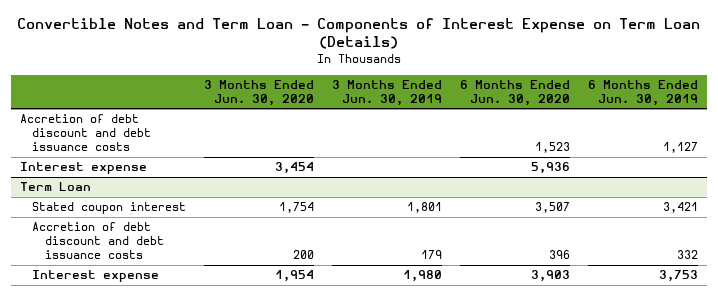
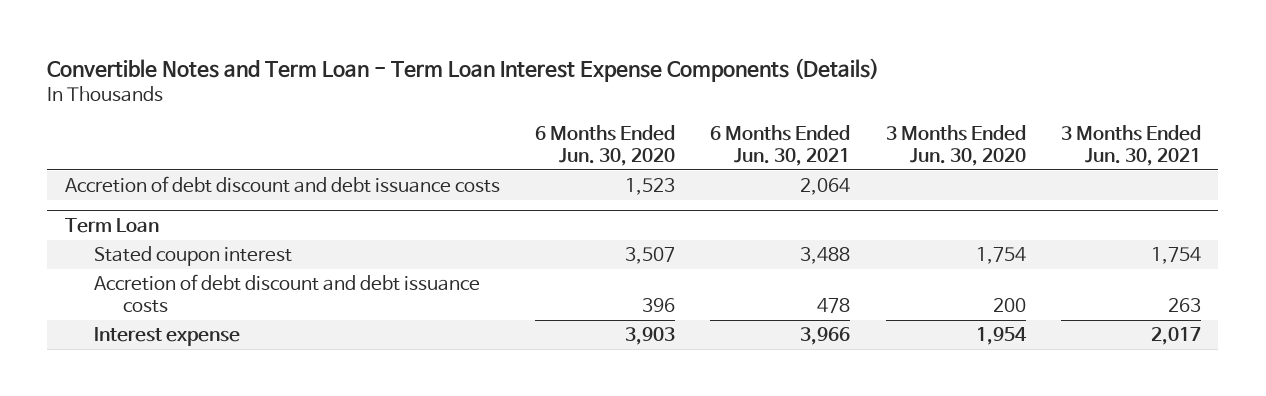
[17,17,701,50] Convertible Notes and Term Loan - Components of Interest Expense on Term Loan (Details) -> [47,57,880,82] Convertible Notes and Term Loan - Term Loan Interest Expense Components (Details)
[332,79,443,106] 3 Months Ended Jun. 30, 2019 -> none
[588,79,699,106] 6 Months Ended Jun. 30, 2019 -> none
none -> [710,125,851,166] 6 Months Ended Jun. 30, 2021
none -> [1060,125,1201,166] 3 Months Ended Jun. 30, 2021
[19,162,147,175] Interest expense -> none

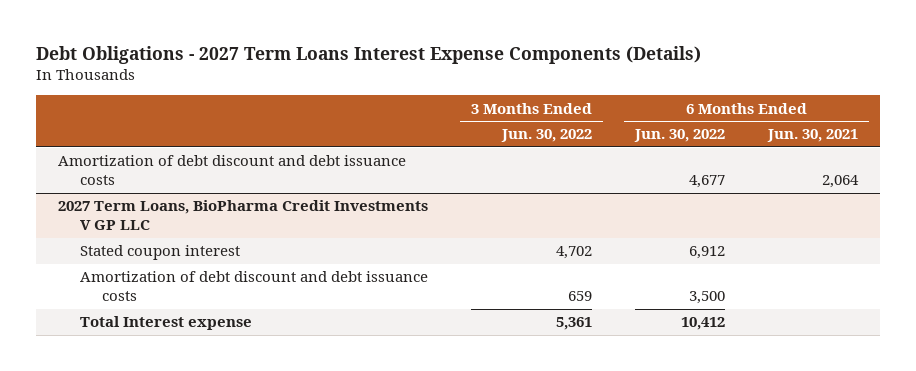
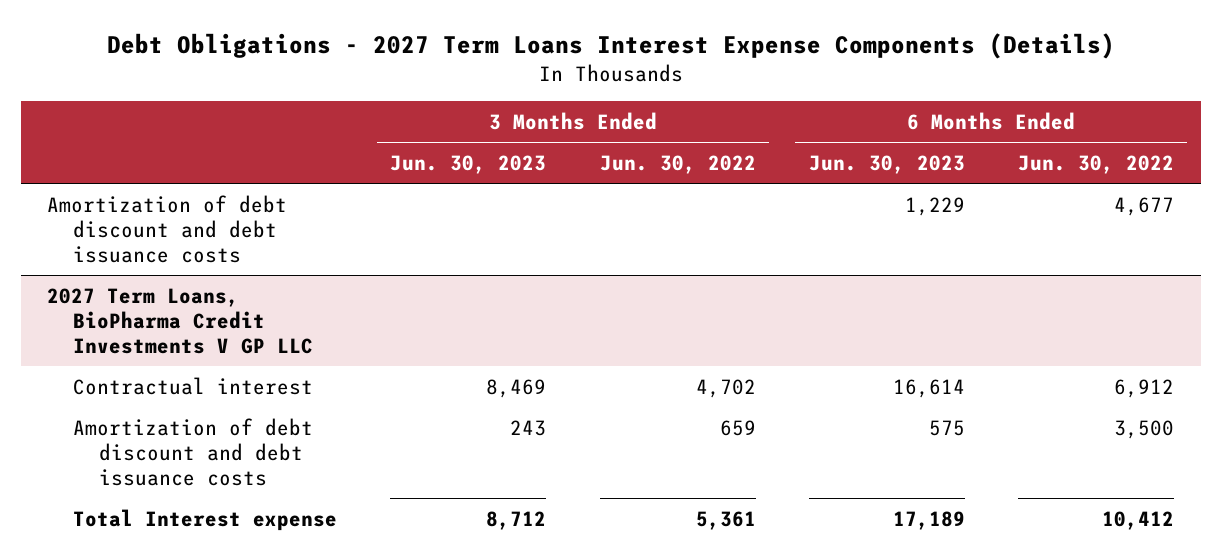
[767,129,859,143] Jun. 30, 2021 -> none
none -> [390,154,547,174] Jun. 30, 2023
none -> [808,154,965,174] Jun. 30, 2023
[80,245,241,261] Stated coupon interest -> [72,376,313,395] Contractual interest

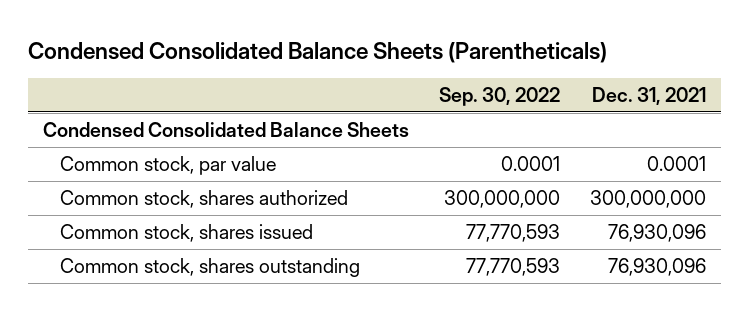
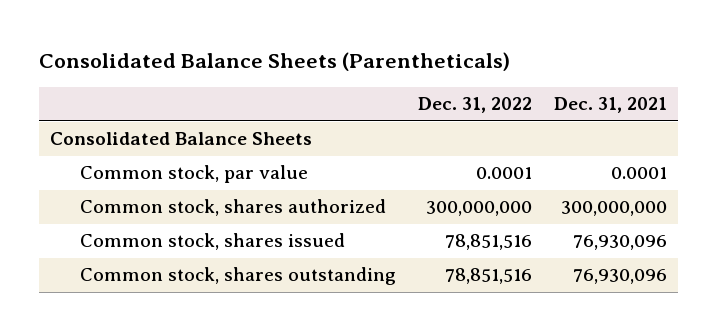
[28,41,608,63] Condensed Consolidated Balance Sheets (Parentheticals) -> [38,52,510,72] Consolidated Balance Sheets (Parentheticals)
[439,87,561,107] Sep. 30, 2022 -> none
none -> [417,97,532,114] Dec. 31, 2022
[43,122,410,138] Condensed Consolidated Balance Sheets -> [49,132,312,146] Consolidated Balance Sheets

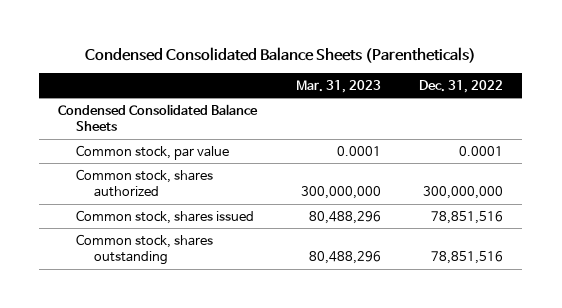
[38,52,510,72] Consolidated Balance Sheets (Parentheticals) -> [84,46,476,63] Condensed Consolidated Balance Sheets (Parentheticals)
[554,97,668,114] Dec. 31, 2021 -> none
none -> [295,79,381,93] Mar. 31, 2023
[49,132,312,146] Consolidated Balance Sheets -> [58,103,259,132] Condensed Consolidated Balance Sheets

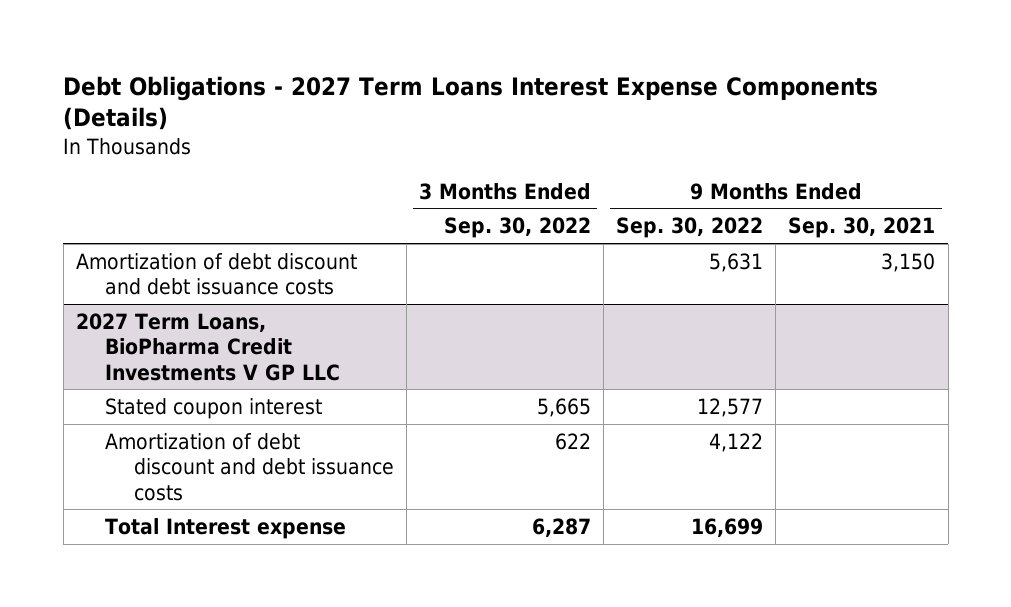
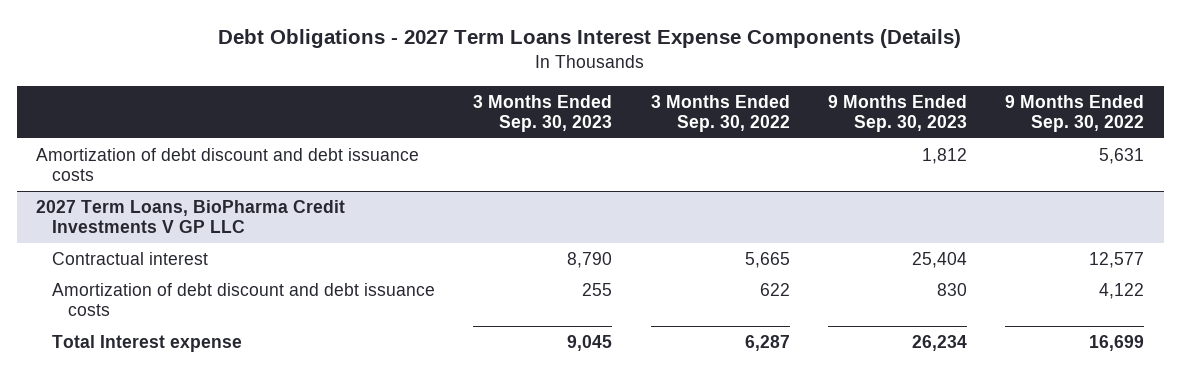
[788,217,936,239] Sep. 30, 2021 -> none
none -> [473,94,613,133] 3 Months Ended Sep. 30, 2023
none -> [828,94,968,133] 9 Months Ended Sep. 30, 2023
[104,397,322,419] Stated coupon interest -> [51,251,208,265] Contractual interest

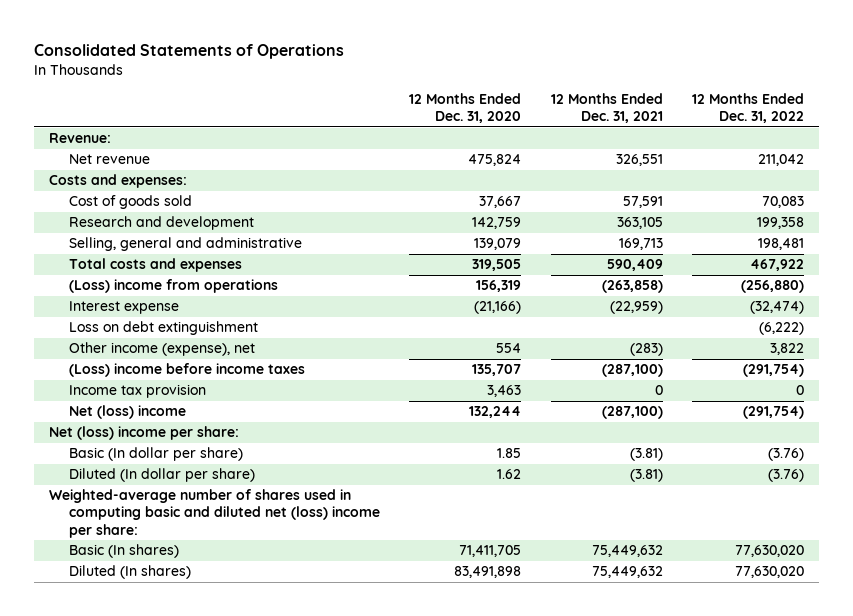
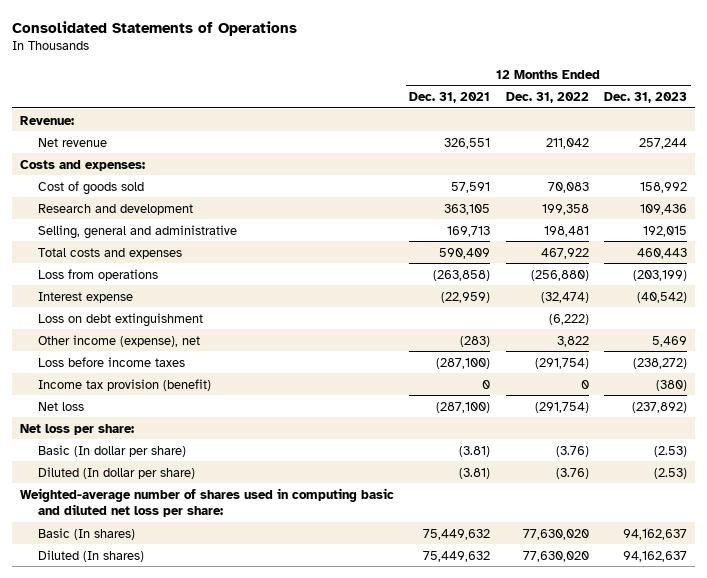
[409,93,522,124] 12 Months Ended Dec. 31, 2020 -> none
none -> [603,92,687,104] Dec. 31, 2023
[68,279,278,294] (Loss) income from operations -> [37,268,158,281] Loss from operations
[68,363,305,378] (Loss) income before income taxes -> [37,356,185,367] Loss before income taxes
[68,384,206,399] Income tax provision -> [37,378,211,391] Income tax provision (benefit)
[68,405,186,420] Net (loss) income -> [37,401,84,411] Net loss
[48,426,239,441] Net (loss) income per share: -> [20,423,135,435] Net loss per share:
[48,489,380,538] Weighted-average number of shares used in computing basic and diluted net (loss) income per share: -> [20,487,395,518] Weighted-average number of shares used in computing basic and diluted net loss per share:

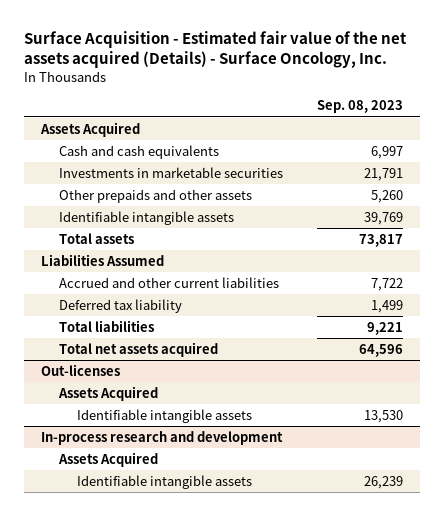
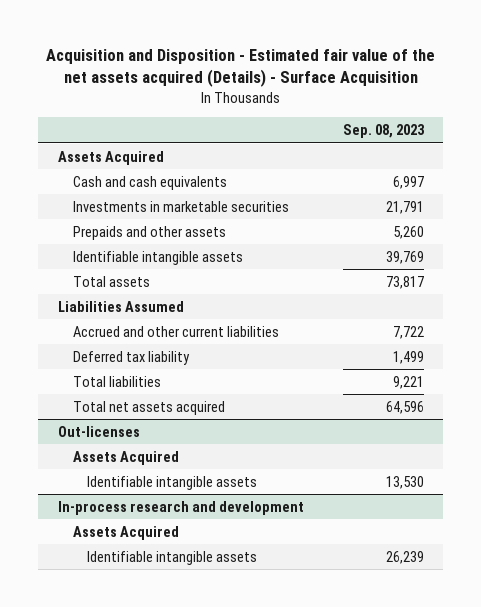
[24,31,408,69] Surface Acquisition - Estimated fair value of the net assets acquired (Details) - Surface Oncology, Inc. -> [45,48,435,88] Acquisition and Disposition - Estimated fair value of the net assets acquired (Details) - Surface Acquisition
[58,188,252,203] Other prepaids and other assets -> [72,225,226,240] Prepaids and other assets

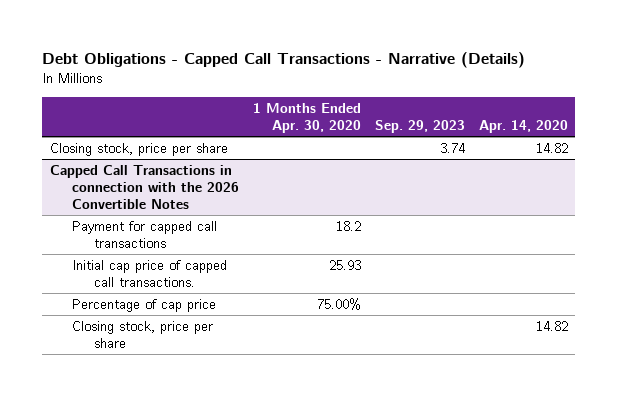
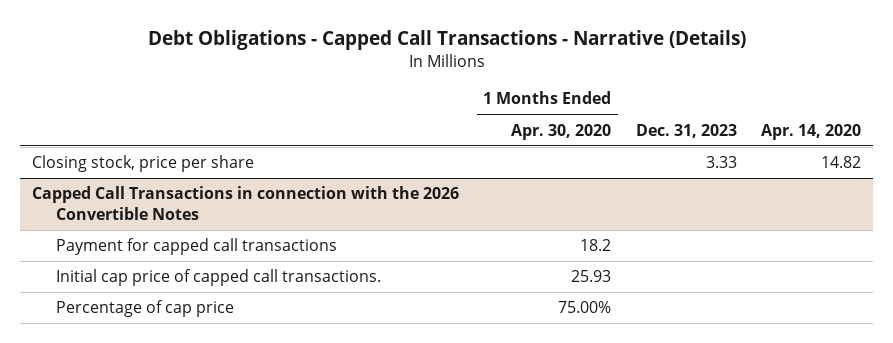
[375,120,466,134] Sep. 29, 2023 -> none
none -> [635,123,737,138] Dec. 31, 2023
[71,320,213,348] Closing stock, price per share -> none

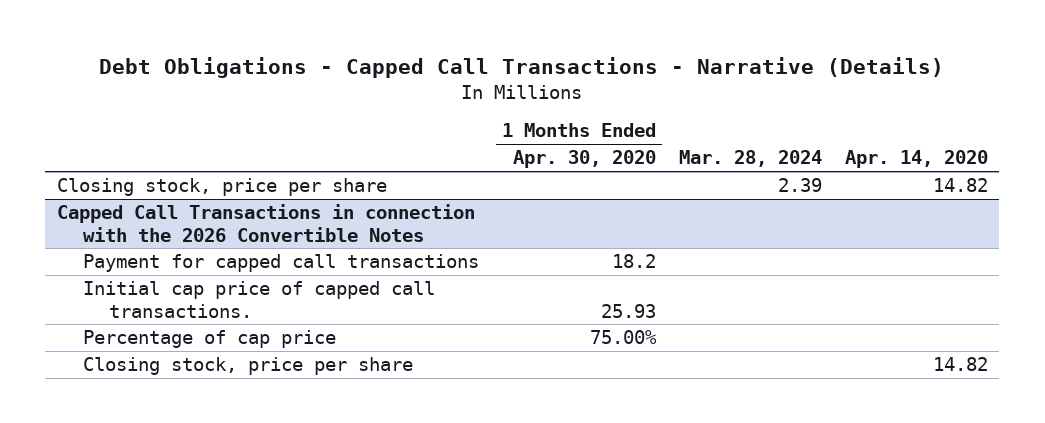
[635,123,737,138] Dec. 31, 2023 -> none
none -> [678,150,822,168] Mar. 28, 2024
none -> [83,357,414,376] Closing stock, price per share

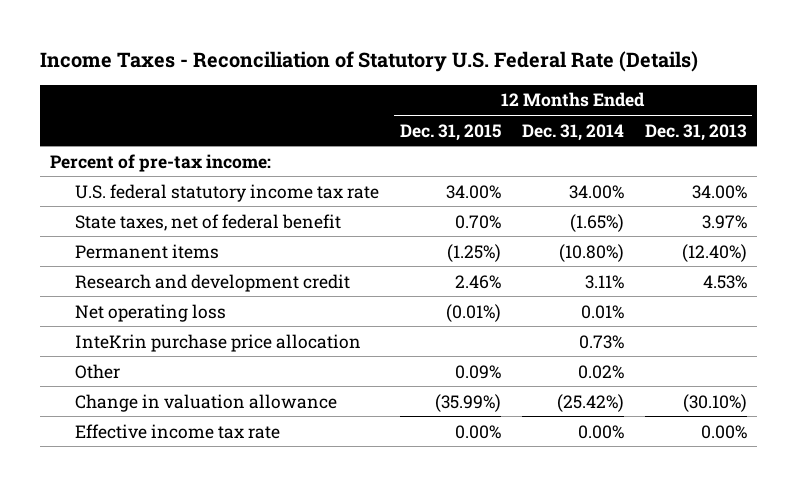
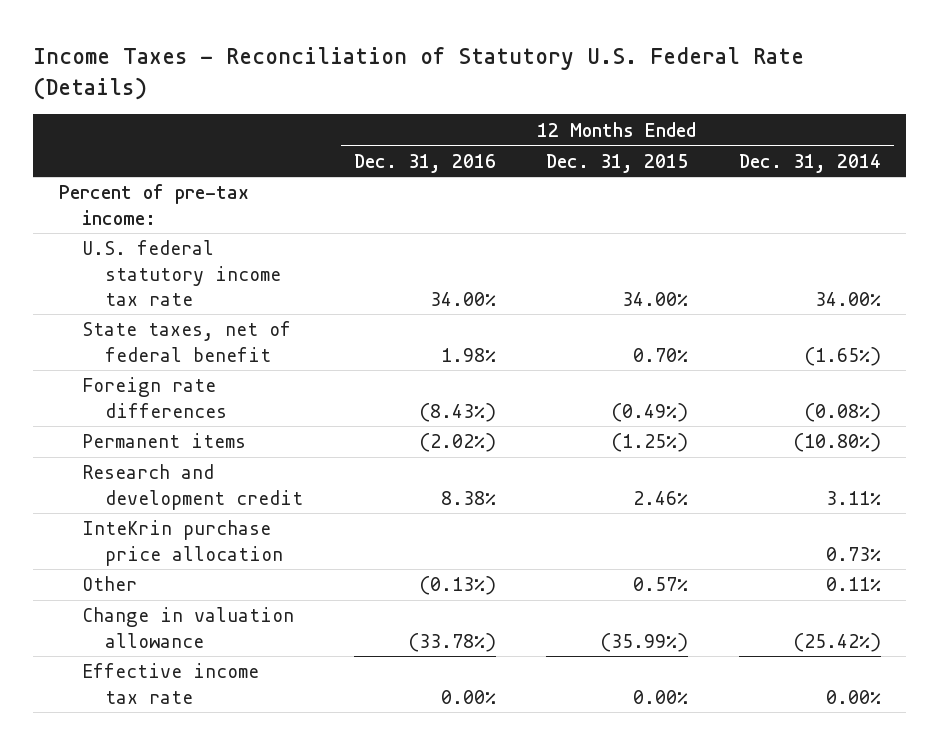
[644,123,747,141] Dec. 31, 2013 -> none
none -> [353,153,496,173] Dec. 31, 2016
none -> [81,377,228,418] Foreign rate differences
[74,303,226,322] Net operating loss -> none
[454,364,501,379] 0.09% -> [633,577,689,592] 0.57%
[577,364,624,379] 0.02% -> [825,577,881,592] 0.11%

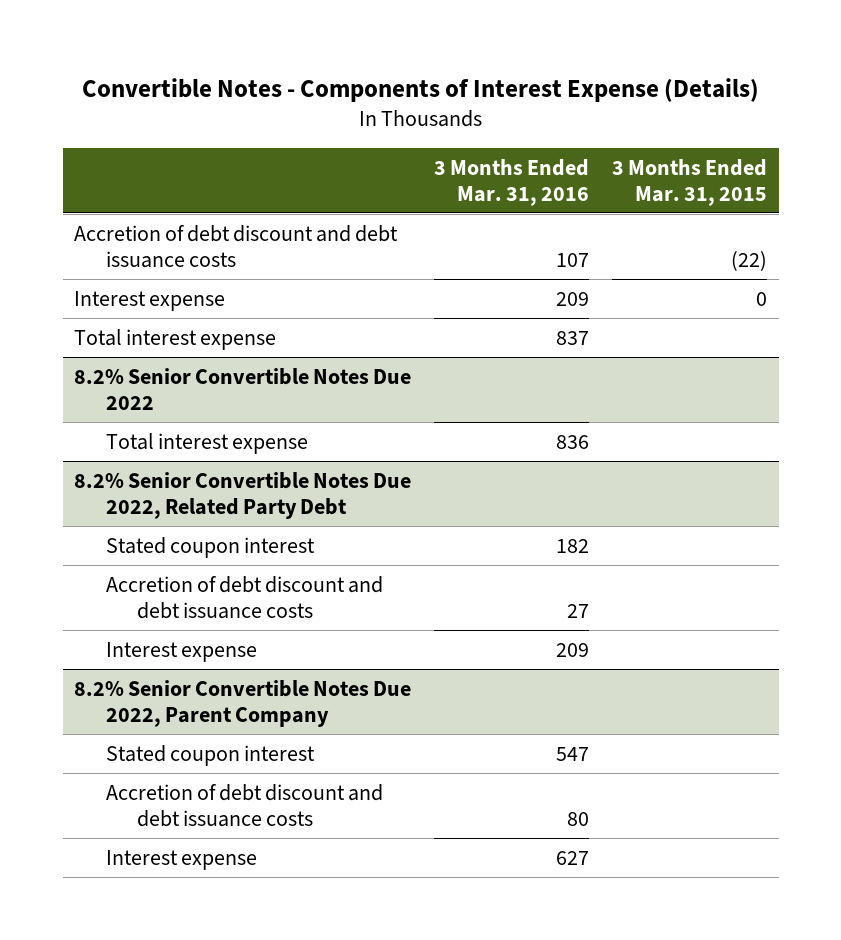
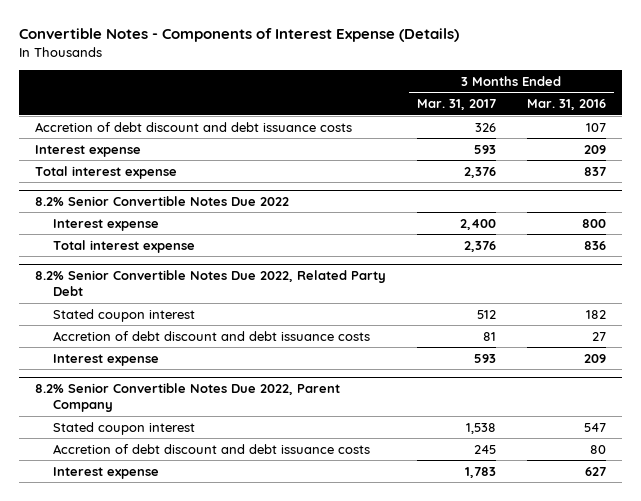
[612,158,768,206] 3 Months Ended Mar. 31, 2015 -> none
none -> [416,99,496,111] Mar. 31, 2017
none -> [53,218,160,231] Interest expense

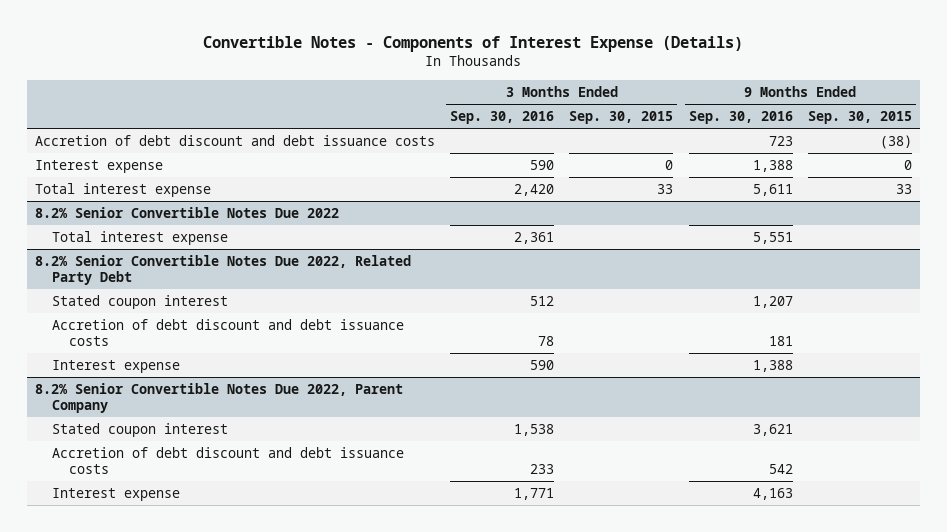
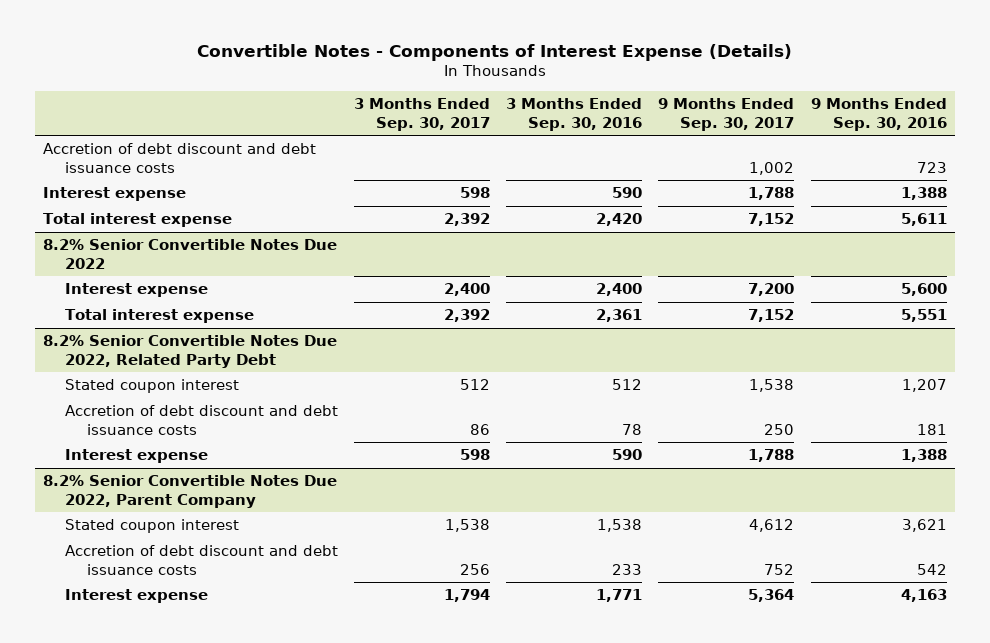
[569,111,674,125] Sep. 30, 2015 -> none
[807,111,912,125] Sep. 30, 2015 -> none
none -> [353,98,490,131] 3 Months Ended Sep. 30, 2017
none -> [658,98,795,131] 9 Months Ended Sep. 30, 2017
none -> [64,283,208,298] Interest expense

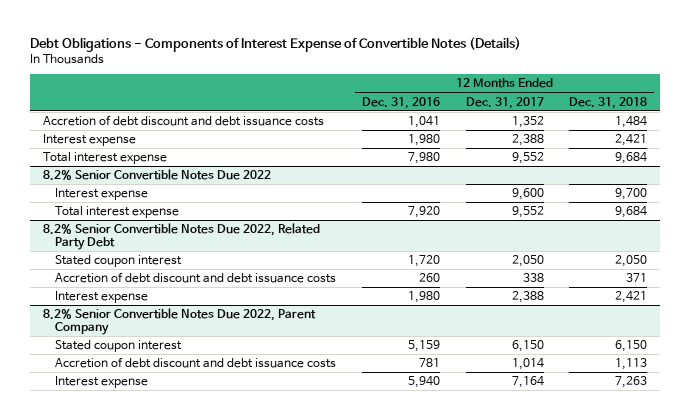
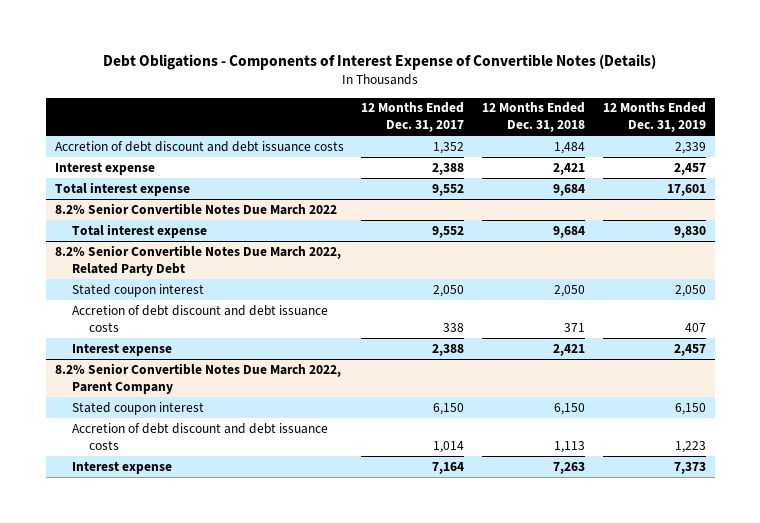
[361,96,440,109] Dec. 31, 2016 -> none
none -> [602,102,706,133] 12 Months Ended Dec. 31, 2019
[55,188,149,201] Interest expense -> none
[43,169,272,181] 8.2% Senior Convertible Notes Due 2022 -> [54,202,337,215] 8.2% Senior Convertible Notes Due March 2022
[43,223,321,251] 8.2% Senior Convertible Notes Due 2022, Related Party Debt -> [54,244,341,276] 8.2% Senior Convertible Notes Due March 2022, Related Party Debt
[43,308,317,336] 8.2% Senior Convertible Notes Due 2022, Parent Company -> [54,362,341,394] 8.2% Senior Convertible Notes Due March 2022, Parent Company

